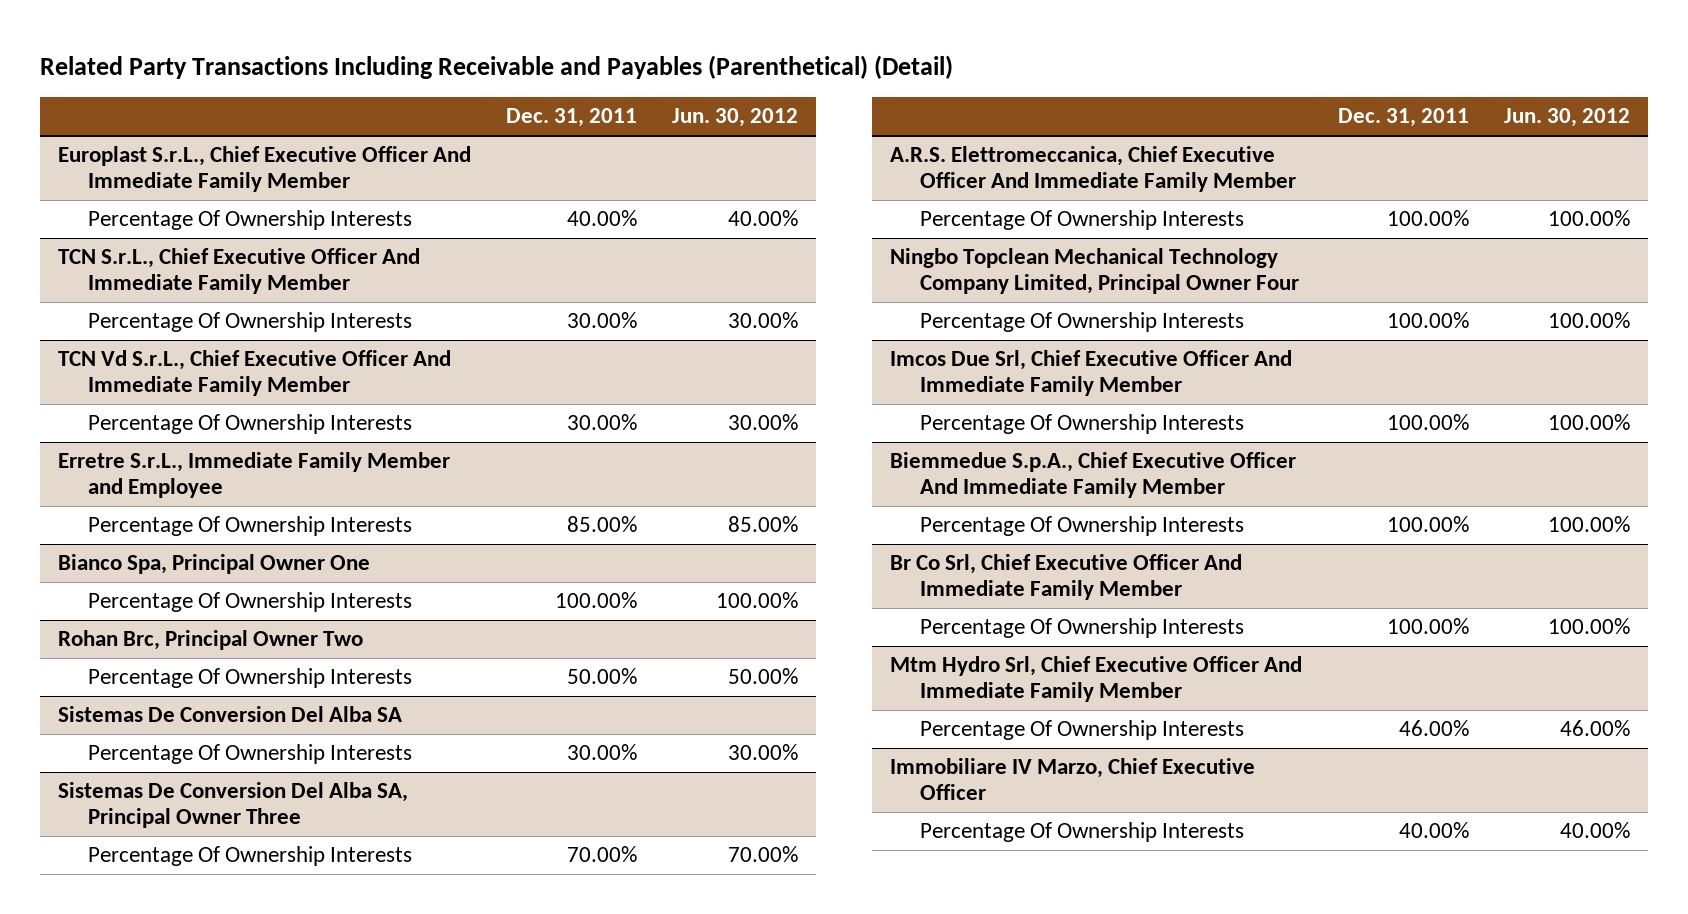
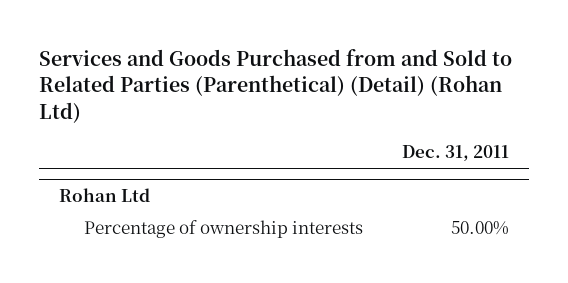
[40,54,954,79] Related Party Transactions Including Receivable and Payables (Parenthetical) (Detail) -> [38,48,512,123] Services and Goods Purchased from and Sold to Related Parties (Parenthetical) (Detail) (Rohan Ltd)
[672,108,799,128] Jun. 30, 2012 -> none
[57,146,471,193] Europlast S.r.L., Chief Executive Officer And Immediate Family Member -> none
[57,248,420,295] TCN S.r.L., Chief Executive Officer And Immediate Family Member -> none
[87,312,412,333] Percentage Of Ownership Interests -> none
[57,350,451,397] TCN Vd S.r.L., Chief Executive Officer And Immediate Family Member -> none
[87,414,412,435] Percentage Of Ownership Interests -> none
[57,452,450,499] Erretre S.r.L., Immediate Family Member and Employee -> none
[87,516,412,537] Percentage Of Ownership Interests -> none
[57,554,370,575] Bianco Spa, Principal Owner One -> none
[87,592,412,613] Percentage Of Ownership Interests -> none
[57,630,363,651] Rohan Brc, Principal Owner Two -> none
[87,668,412,689] Percentage Of Ownership Interests -> none
[57,706,402,723] Sistemas De Conversion Del Alba SA -> none
[87,744,412,765] Percentage Of Ownership Interests -> none
[57,782,408,829] Sistemas De Conversion Del Alba SA, Principal Owner Three -> none
[87,846,412,867] Percentage Of Ownership Interests -> none
[889,146,1296,193] A.R.S. Elettromeccanica, Chief Executive Officer And Immediate Family Member -> none
[919,210,1244,231] Percentage Of Ownership Interests -> none
[889,248,1299,295] Ningbo Topclean Mechanical Technology Company Limited, Principal Owner Four -> none
[919,312,1244,333] Percentage Of Ownership Interests -> none
[889,350,1292,397] Imcos Due Srl, Chief Executive Officer And Immediate Family Member -> none
[919,414,1244,435] Percentage Of Ownership Interests -> none
[889,452,1296,499] Biemmedue S.p.A., Chief Executive Officer And Immediate Family Member -> none
[919,516,1244,537] Percentage Of Ownership Interests -> none
[889,554,1242,601] Br Co Srl, Chief Executive Officer And Immediate Family Member -> none
[919,618,1244,639] Percentage Of Ownership Interests -> none
[889,656,1302,703] Mtm Hydro Srl, Chief Executive Officer And Immediate Family Member -> none
[919,720,1244,741] Percentage Of Ownership Interests -> none
[889,758,1255,801] Immobiliare IV Marzo, Chief Executive Officer -> none
[919,822,1244,843] Percentage Of Ownership Interests -> none
none -> [58,188,150,203] Rohan Ltd
[87,210,412,231] Percentage Of Ownership Interests -> [83,220,363,239] Percentage of ownership interests
[567,210,638,227] 40.00% -> [450,221,509,236] 50.00%

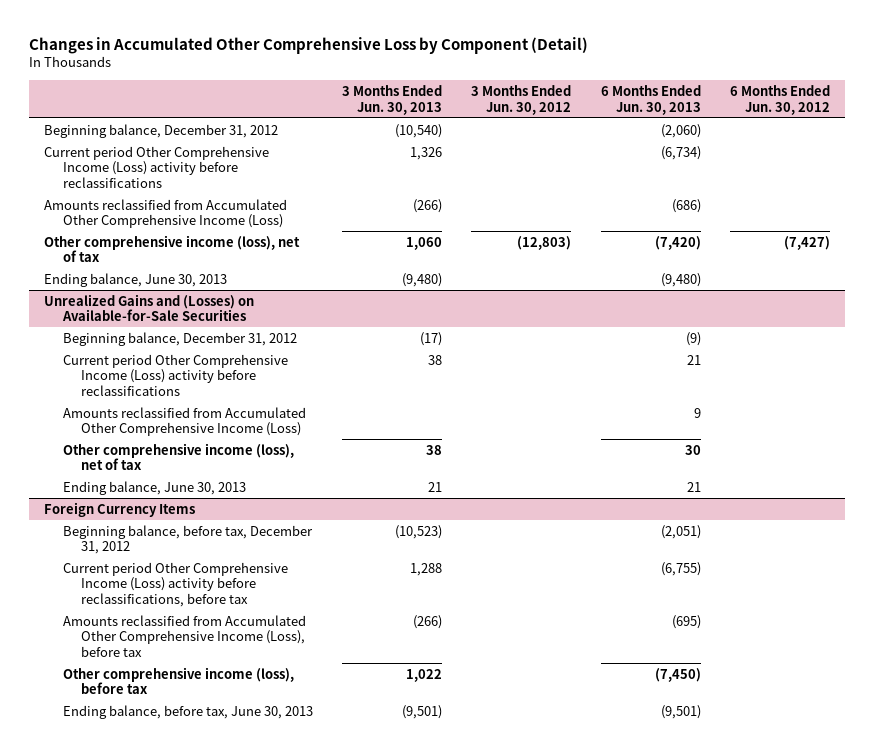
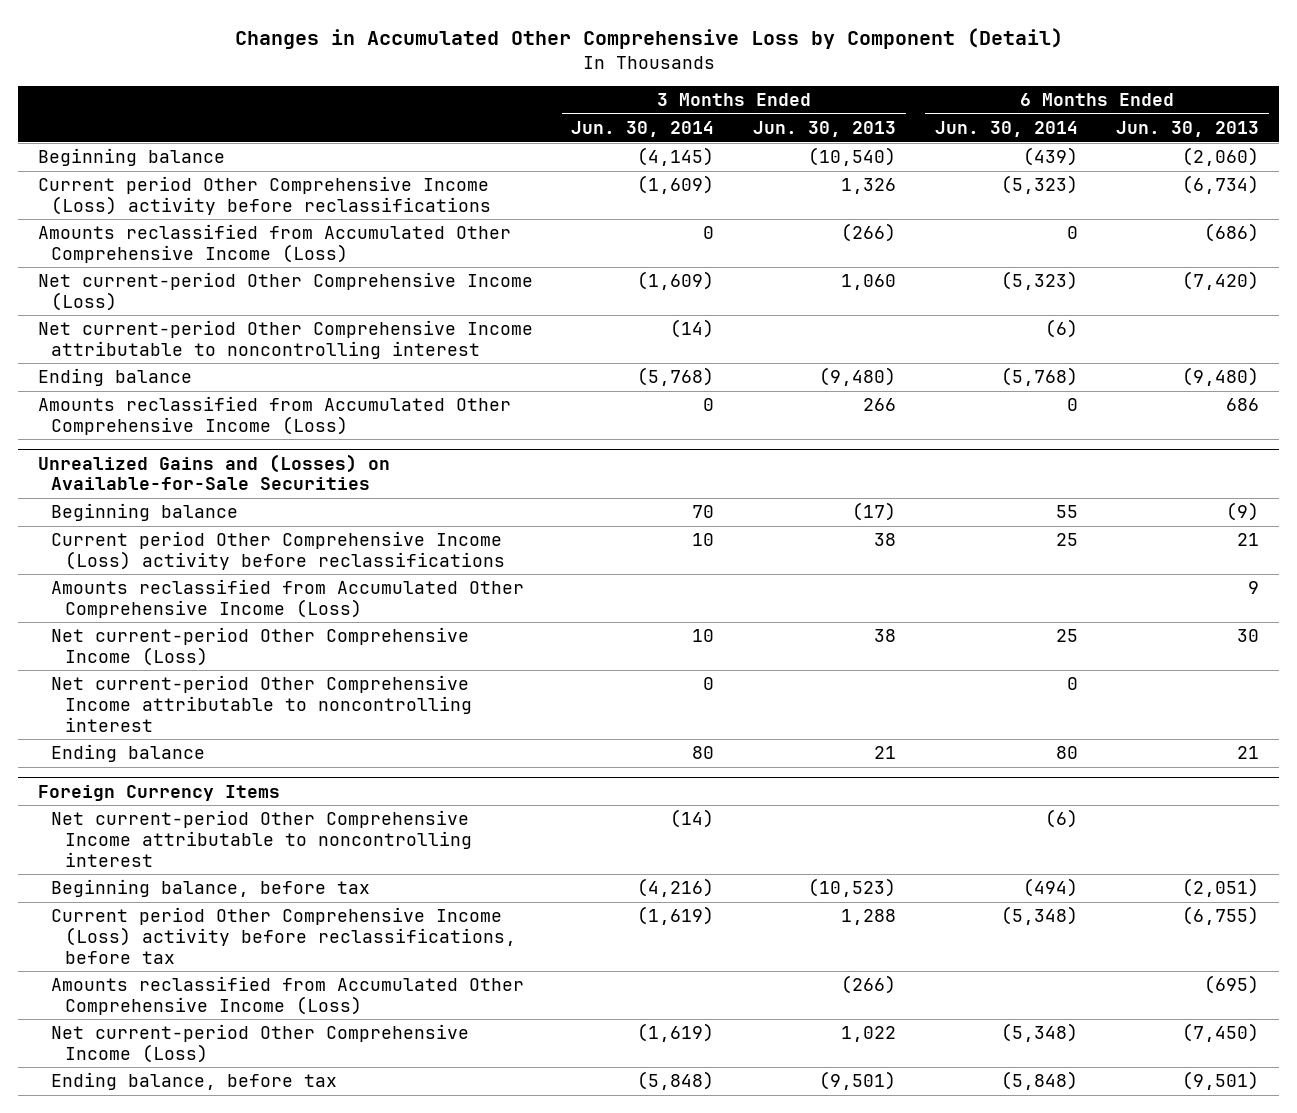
[471,85,572,115] 3 Months Ended Jun. 30, 2012 -> none
[730,85,831,115] 6 Months Ended Jun. 30, 2012 -> none
none -> [571,121,715,138] Jun. 30, 2014
none -> [934,121,1078,138] Jun. 30, 2014
[44,123,279,138] Beginning balance, December 31, 2012 -> [37,148,225,167] Beginning balance
[44,234,301,263] Other comprehensive income (loss), net of tax -> [37,272,533,311] Net current-period Other Comprehensive Income (Loss)
none -> [37,320,533,359] Net current-period Other Comprehensive Income attributable to noncontrolling interest
[44,272,228,287] Ending balance, June 30, 2013 -> [37,368,192,387] Ending balance
none -> [37,396,511,435] Amounts reclassified from Accumulated Other Comprehensive Income (Loss)
[62,331,297,346] Beginning balance, December 31, 2012 -> [51,503,239,522] Beginning balance
[62,442,294,471] Other comprehensive income (loss), net of tax -> [51,627,470,666] Net current-period Other Comprehensive Income (Loss)
none -> [51,675,473,732] Net current-period Other Comprehensive Income attributable to noncontrolling interest
[62,480,246,495] Ending balance, June 30, 2013 -> [51,744,206,763] Ending balance
none -> [51,810,473,867] Net current-period Other Comprehensive Income attributable to noncontrolling interest
[62,524,313,555] Beginning balance, before tax, December 31, 2012 -> [51,879,371,898] Beginning balance, before tax
[62,614,306,657] Amounts reclassified from Accumulated Other Comprehensive Income (Loss), before tax -> [51,976,525,1015] Amounts reclassified from Accumulated Other Comprehensive Income (Loss)
[62,666,294,695] Other comprehensive income (loss), before tax -> [51,1024,470,1063] Net current-period Other Comprehensive Income (Loss)
[62,704,313,719] Ending balance, before tax, June 30, 2013 -> [51,1072,338,1091] Ending balance, before tax

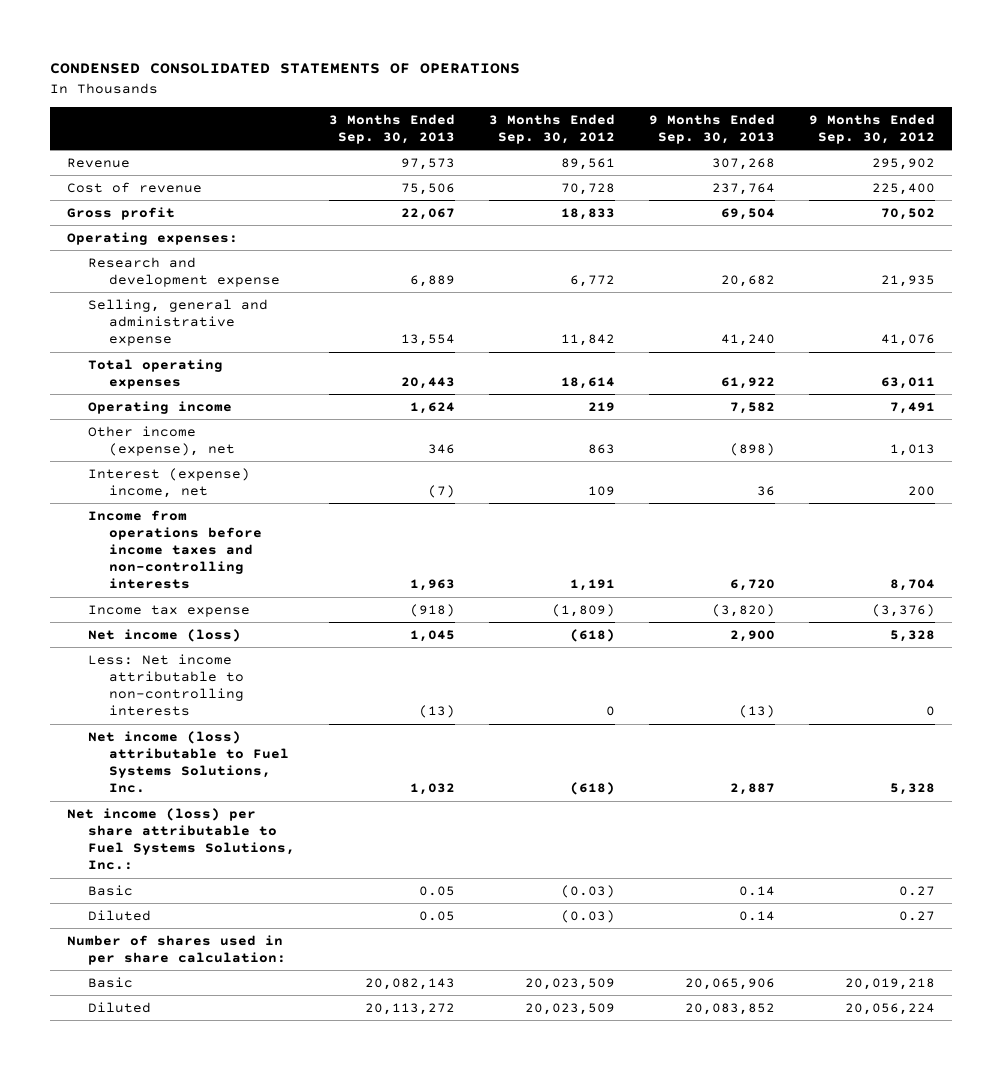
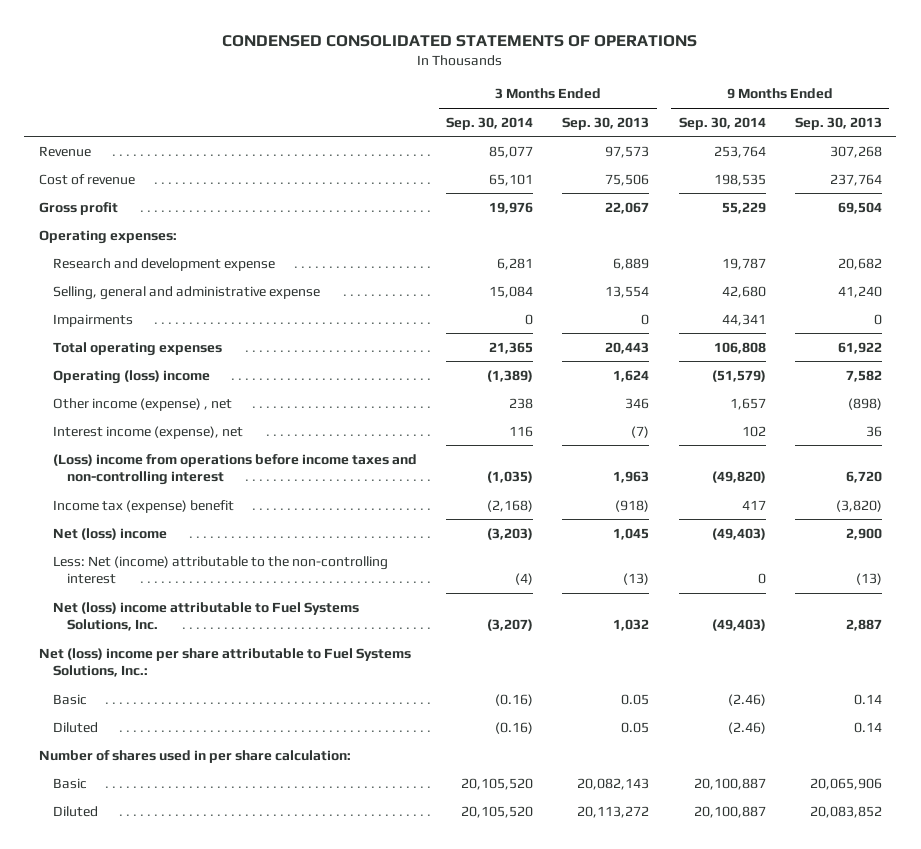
[489,113,616,145] 3 Months Ended Sep. 30, 2012 -> none
[809,113,936,145] 9 Months Ended Sep. 30, 2012 -> none
none -> [446,116,534,130] Sep. 30, 2014
none -> [678,116,766,130] Sep. 30, 2014
none -> [52,313,133,327] Impairments
[88,400,233,414] Operating income -> [52,369,210,384] Operating (loss) income
[88,425,236,457] Other income (expense), net -> [52,397,232,411] Other income (expense) , net
[88,467,251,499] Interest (expense) income, net -> [52,425,243,439] Interest income (expense), net
[88,509,263,590] Income from operations before income taxes and non-controlling interests -> [52,453,417,486] (Loss) income from operations before income taxes and non-controlling interest
[88,604,251,617] Income tax expense -> [52,499,234,513] Income tax (expense) benefit
[88,628,242,642] Net income (loss) -> [52,527,167,540] Net (loss) income
[88,653,245,717] Less: Net income attributable to non-controlling interests -> [52,555,388,585] Less: Net (income) attributable to the non-controlling interest
[88,730,290,794] Net income (loss) attributable to Fuel Systems Solutions, Inc. -> [52,601,359,632] Net (loss) income attributable to Fuel Systems Solutions, Inc.
[67,807,296,871] Net income (loss) per share attributable to Fuel Systems Solutions, Inc.: -> [38,647,411,678] Net (loss) income per share attributable to Fuel Systems Solutions, Inc.:

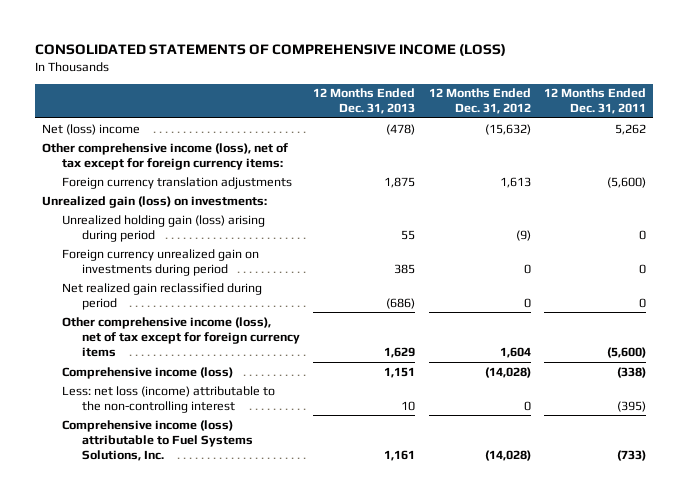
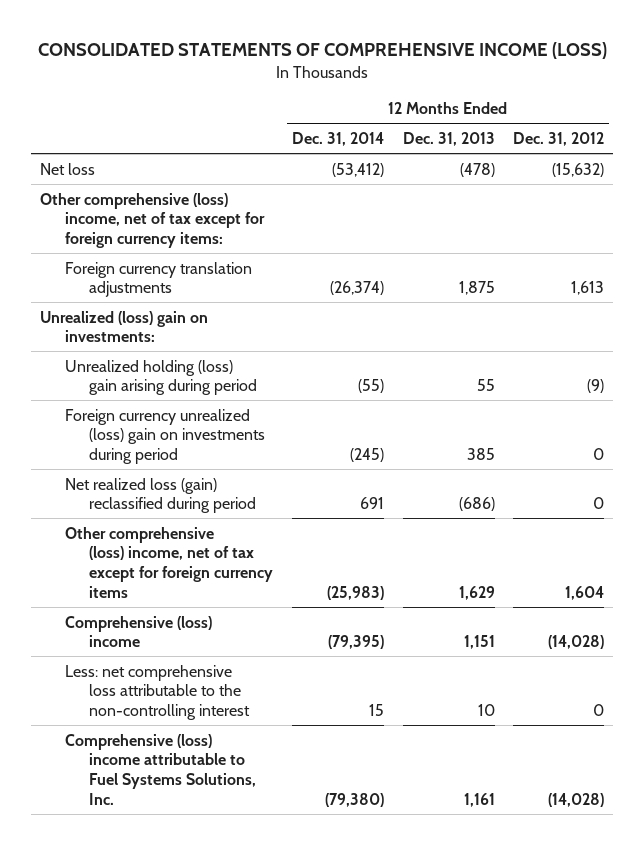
[544,88,647,115] 12 Months Ended Dec. 31, 2011 -> none
none -> [291,131,384,146] Dec. 31, 2014
[41,123,140,135] Net (loss) income -> [40,162,96,175] Net loss
[41,142,288,170] Other comprehensive income (loss), net of tax except for foreign currency items: -> [40,192,265,248] Other comprehensive (loss) income, net of tax except for foreign currency items:
[41,195,267,208] Unrealized gain (loss) on investments: -> [40,310,209,343] Unrealized (loss) gain on investments:
[61,214,265,242] Unrealized holding gain (loss) arising during period -> [64,359,258,396] Unrealized holding (loss) gain arising during period
[61,248,259,276] Foreign currency unrealized gain on investments during period -> [64,408,266,464] Foreign currency unrealized (loss) gain on investments during period
[61,282,262,310] Net realized gain reclassified during period -> [64,477,257,514] Net realized loss (gain) reclassified during period
[61,316,300,358] Other comprehensive income (loss), net of tax except for foreign currency items -> [64,526,274,598] Other comprehensive (loss) income, net of tax except for foreign currency items
[61,366,233,379] Comprehensive income (loss) -> [64,615,212,648] Comprehensive (loss) income
[61,385,275,413] Less: net loss (income) attributable to the non-controlling interest -> [64,664,251,720] Less: net comprehensive loss attributable to the non-controlling interest
[61,419,253,462] Comprehensive income (loss) attributable to Fuel Systems Solutions, Inc. -> [64,733,257,805] Comprehensive (loss) income attributable to Fuel Systems Solutions, Inc.

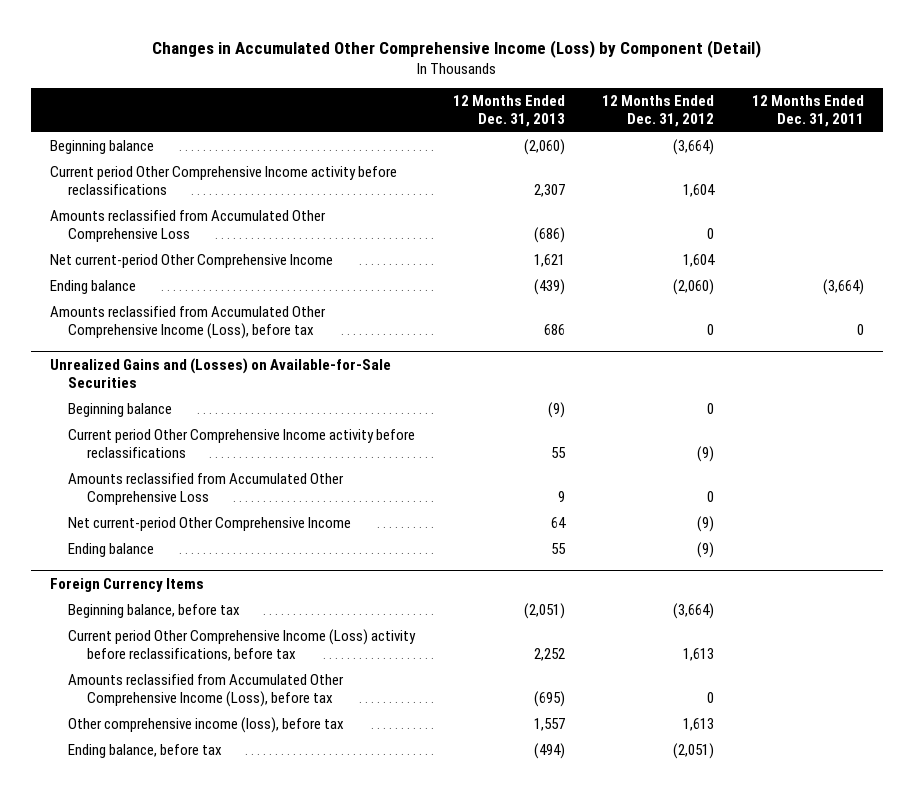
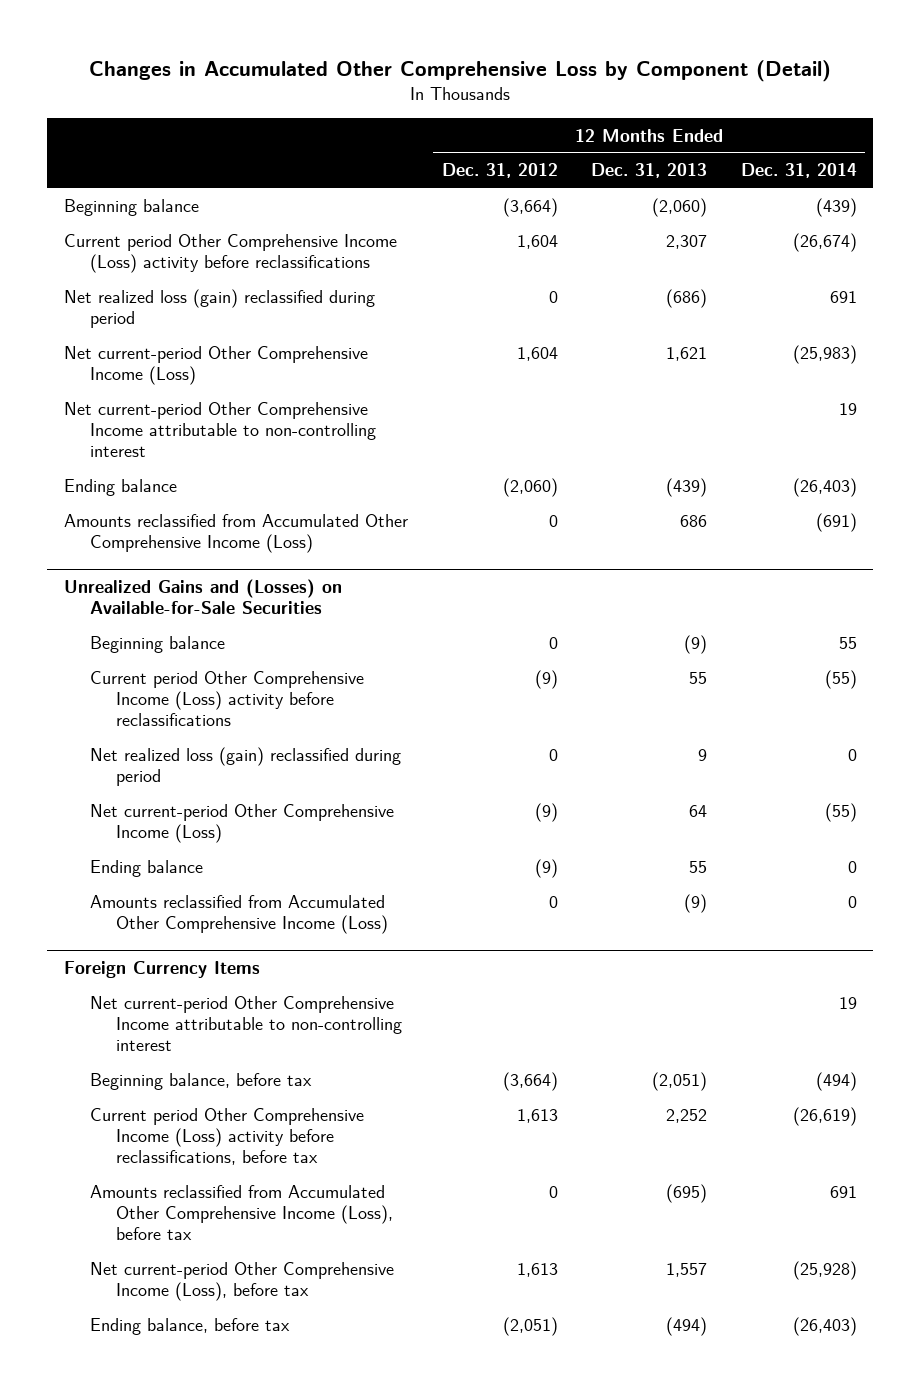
[151,39,761,58] Changes in Accumulated Other Comprehensive Income (Loss) by Component (Detail) -> [89,59,832,82] Changes in Accumulated Other Comprehensive Loss by Component (Detail)
[752,95,865,128] 12 Months Ended Dec. 31, 2011 -> none
none -> [740,163,857,179] Dec. 31, 2014
[49,166,397,196] Current period Other Comprehensive Income activity before reclassifications -> [64,233,398,273] Current period Other Comprehensive Income (Loss) activity before reclassifications
[49,210,326,243] Amounts reclassified from Accumulated Other Comprehensive Loss -> [64,288,376,328] Net realized loss (gain) reclassified during period
[49,254,333,269] Net current-period Other Comprehensive Income -> [64,345,369,385] Net current-period Other Comprehensive Income (Loss)
none -> [64,401,376,458] Net current-period Other Comprehensive Income attributable to non-controlling interest
[49,306,326,340] Amounts reclassified from Accumulated Other Comprehensive Income (Loss), before tax -> [64,513,409,553] Amounts reclassified from Accumulated Other Comprehensive Income (Loss)
[68,429,416,459] Current period Other Comprehensive Income activity before reclassifications -> [89,670,364,727] Current period Other Comprehensive Income (Loss) activity before reclassifications
[68,473,345,506] Amounts reclassified from Accumulated Other Comprehensive Loss -> [89,746,401,786] Net realized loss (gain) reclassified during period
[68,517,352,532] Net current-period Other Comprehensive Income -> [89,803,394,843] Net current-period Other Comprehensive Income (Loss)
none -> [89,894,388,934] Amounts reclassified from Accumulated Other Comprehensive Income (Loss)
none -> [89,995,402,1052] Net current-period Other Comprehensive Income attributable to non-controlling interest
[68,717,345,734] Other comprehensive income (loss), before tax -> [89,1261,394,1301] Net current-period Other Comprehensive Income (Loss), before tax

